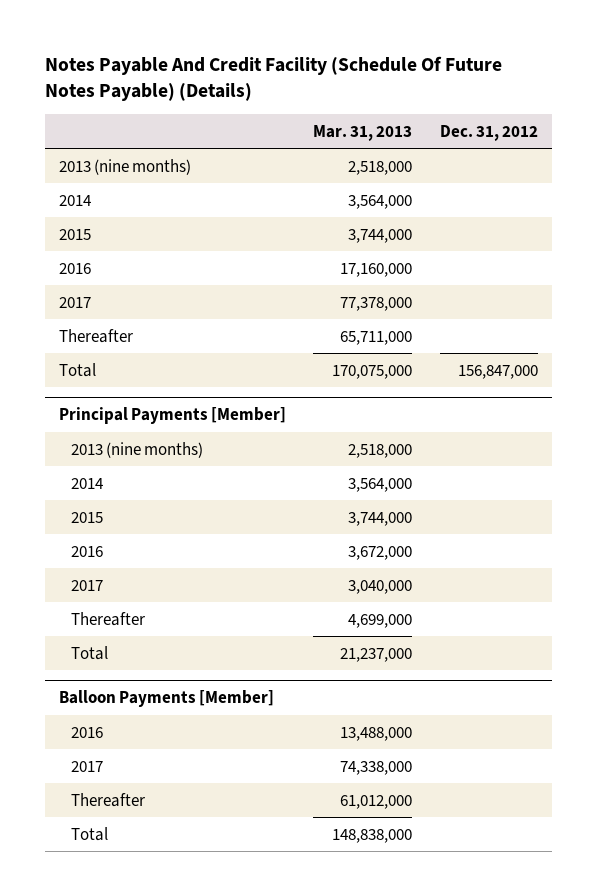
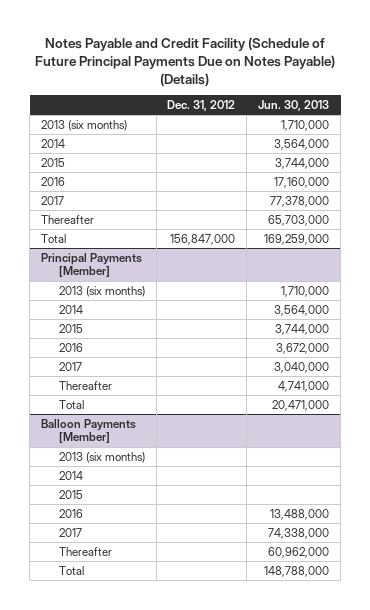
[44,56,502,102] Notes Payable And Credit Facility (Schedule Of Future Notes Payable) (Details) -> [35,36,336,86] Notes Payable and Credit Facility (Schedule of Future Principal Payments Due on Notes Payable) (Details)
[313,124,413,141] Mar. 31, 2013 -> none
none -> [258,99,330,111] Jun. 30, 2013
[58,158,191,175] 2013 (nine months) -> [40,119,127,131] 2013 (six months)
[71,441,204,458] 2013 (nine months) -> [58,285,145,297] 2013 (six months)
none -> [58,451,145,463] 2013 (six months)
none -> [58,470,83,480] 2014
none -> [58,489,83,499] 2015

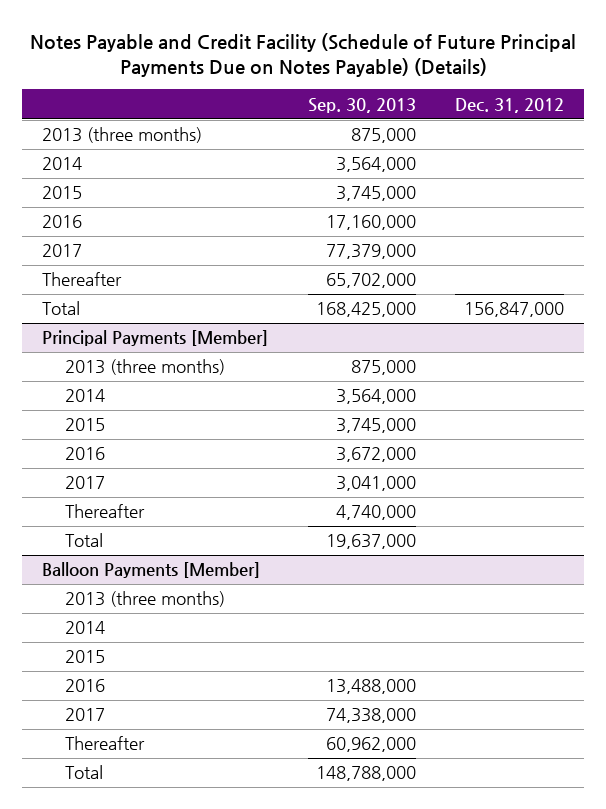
[258,99,330,111] Jun. 30, 2013 -> none
none -> [307,97,416,113] Sep. 30, 2013
[40,119,127,131] 2013 (six months) -> [41,127,202,144] 2013 (three months)
[58,285,145,297] 2013 (six months) -> [64,359,225,376] 2013 (three months)
[58,451,145,463] 2013 (six months) -> [64,591,225,608] 2013 (three months)

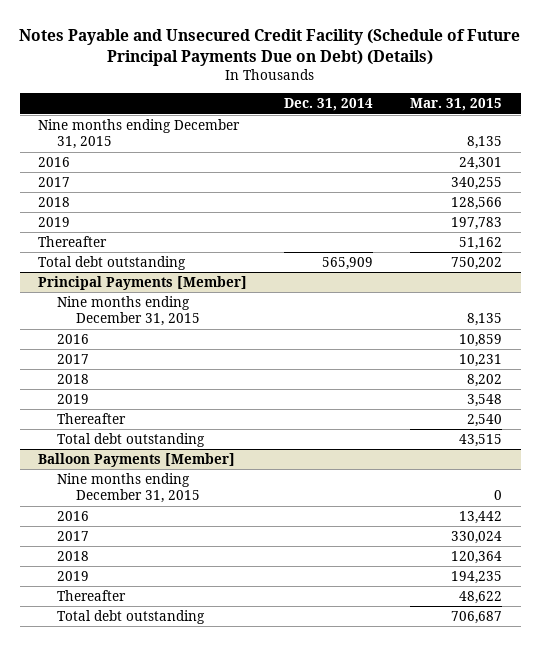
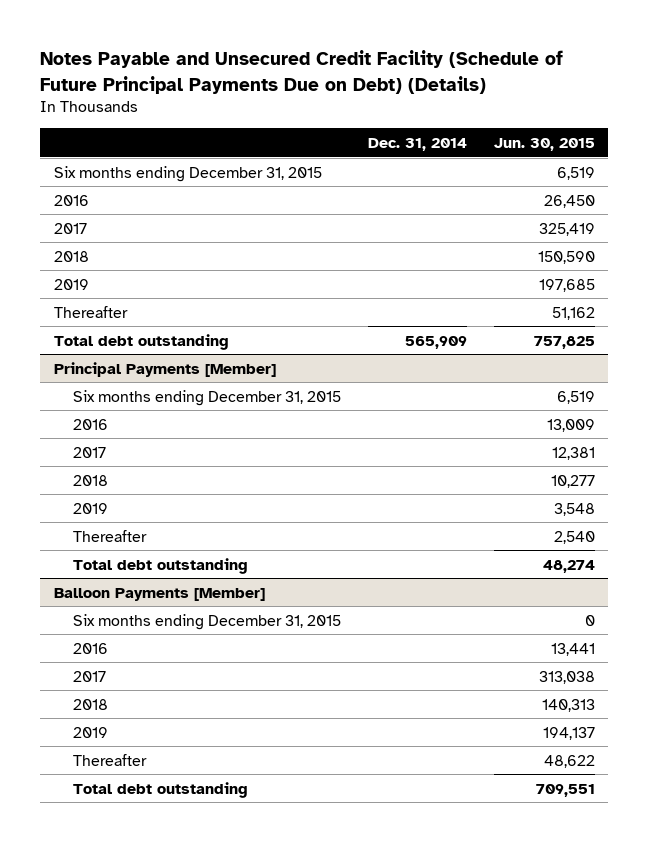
[410,98,503,112] Mar. 31, 2015 -> none
none -> [493,138,595,152] Jun. 30, 2015
[38,119,241,150] Nine months ending December 31, 2015 -> [53,165,322,182] Six months ending December 31, 2015
[57,296,201,327] Nine months ending December 31, 2015 -> [73,389,342,406] Six months ending December 31, 2015
[57,473,201,504] Nine months ending December 31, 2015 -> [73,613,342,630] Six months ending December 31, 2015

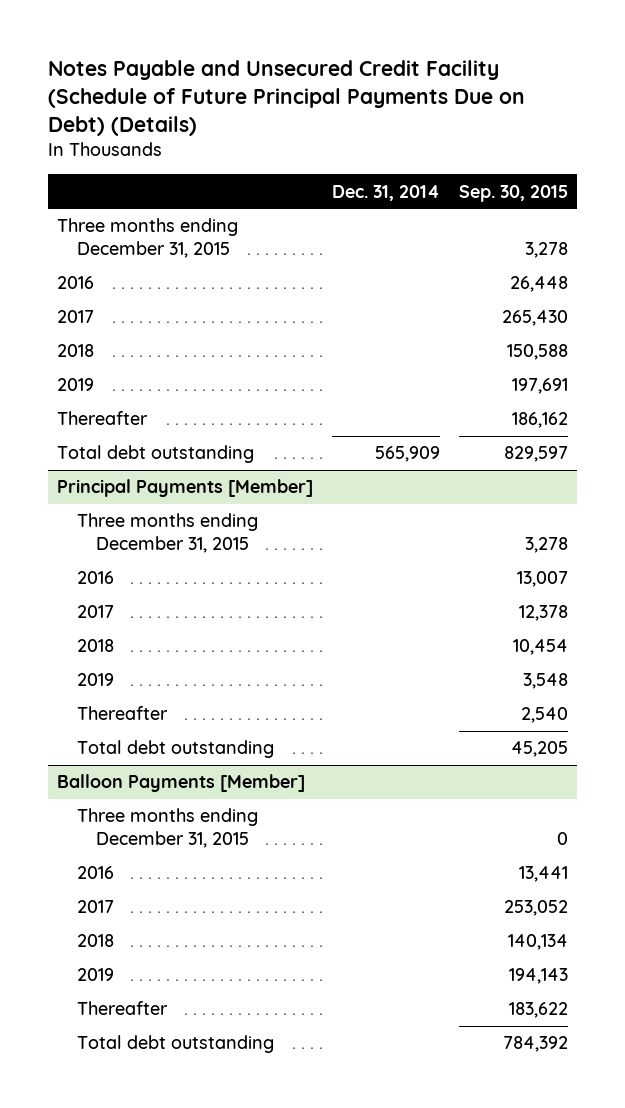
[493,138,595,152] Jun. 30, 2015 -> none
none -> [458,184,568,202] Sep. 30, 2015
[53,165,322,182] Six months ending December 31, 2015 -> [57,218,239,259] Three months ending December 31, 2015
[73,389,342,406] Six months ending December 31, 2015 -> [76,513,258,554] Three months ending December 31, 2015
[73,613,342,630] Six months ending December 31, 2015 -> [76,808,258,849] Three months ending December 31, 2015

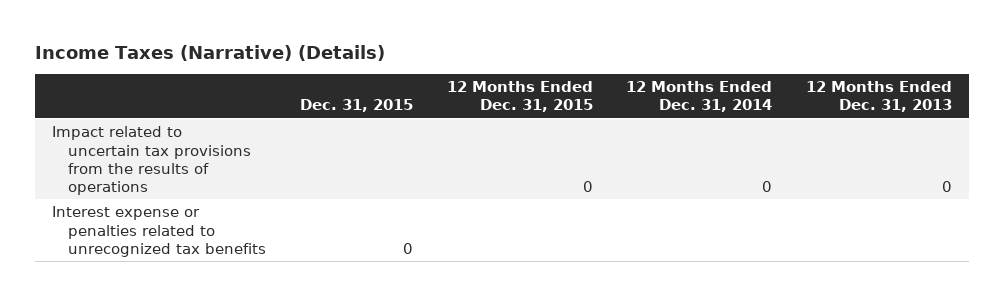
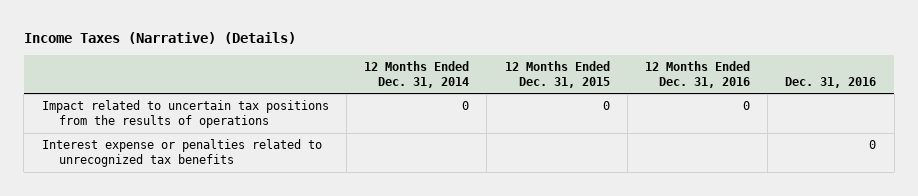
[300,99,414,113] Dec. 31, 2015 -> none
[806,81,953,113] 12 Months Ended Dec. 31, 2013 -> none
none -> [644,60,750,88] 12 Months Ended Dec. 31, 2016
none -> [785,76,877,88] Dec. 31, 2016
[51,126,252,195] Impact related to uncertain tax provisions from the results of operations -> [41,100,329,129] Impact related to uncertain tax positions from the results of operations

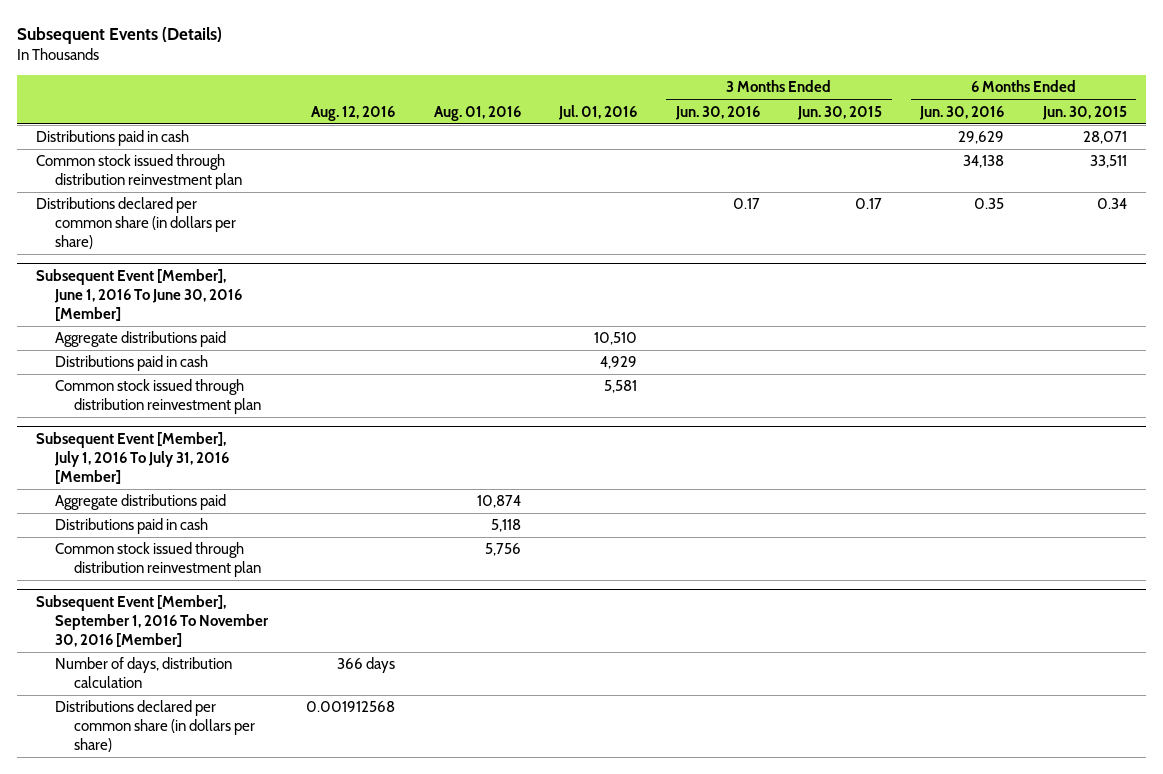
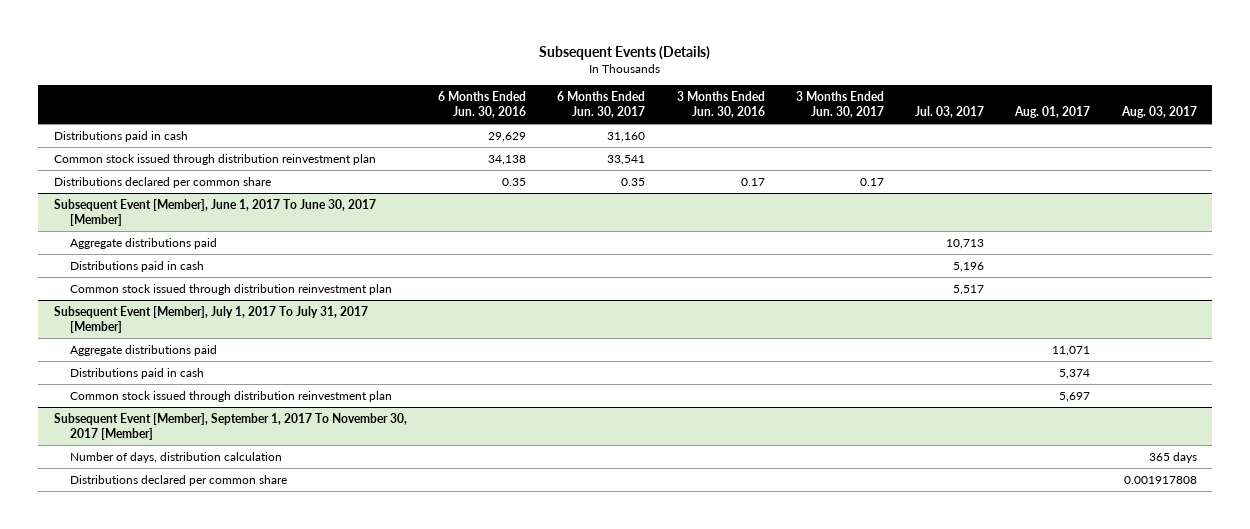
[311,105,396,121] Aug. 12, 2016 -> none
[433,105,521,121] Aug. 01, 2016 -> none
[558,104,638,120] Jul. 01, 2016 -> none
[797,105,883,120] Jun. 30, 2015 -> none
[1041,105,1127,120] Jun. 30, 2015 -> none
none -> [557,90,646,119] 6 Months Ended Jun. 30, 2017
none -> [795,90,884,119] 3 Months Ended Jun. 30, 2017
none -> [915,106,985,119] Jul. 03, 2017
none -> [1014,106,1091,119] Aug. 01, 2017
none -> [1120,106,1197,119] Aug. 03, 2017
[36,197,237,250] Distributions declared per common share (in dollars per share) -> [53,176,271,188] Distributions declared per common share
[36,268,243,321] Subsequent Event [Member], June 1, 2016 To June 30, 2016 [Member] -> [53,198,376,226] Subsequent Event [Member], June 1, 2017 To June 30, 2017 [Member]
[36,431,230,484] Subsequent Event [Member], July 1, 2016 To July 31, 2016 [Member] -> [53,305,368,333] Subsequent Event [Member], July 1, 2017 To July 31, 2017 [Member]
[36,594,270,647] Subsequent Event [Member], September 1, 2016 To November 30, 2016 [Member] -> [53,412,407,440] Subsequent Event [Member], September 1, 2017 To November 30, 2017 [Member]
[55,700,255,753] Distributions declared per common share (in dollars per share) -> [70,474,288,486] Distributions declared per common share

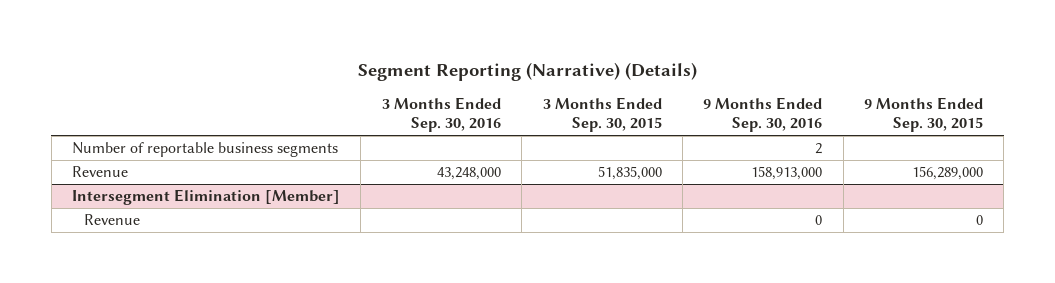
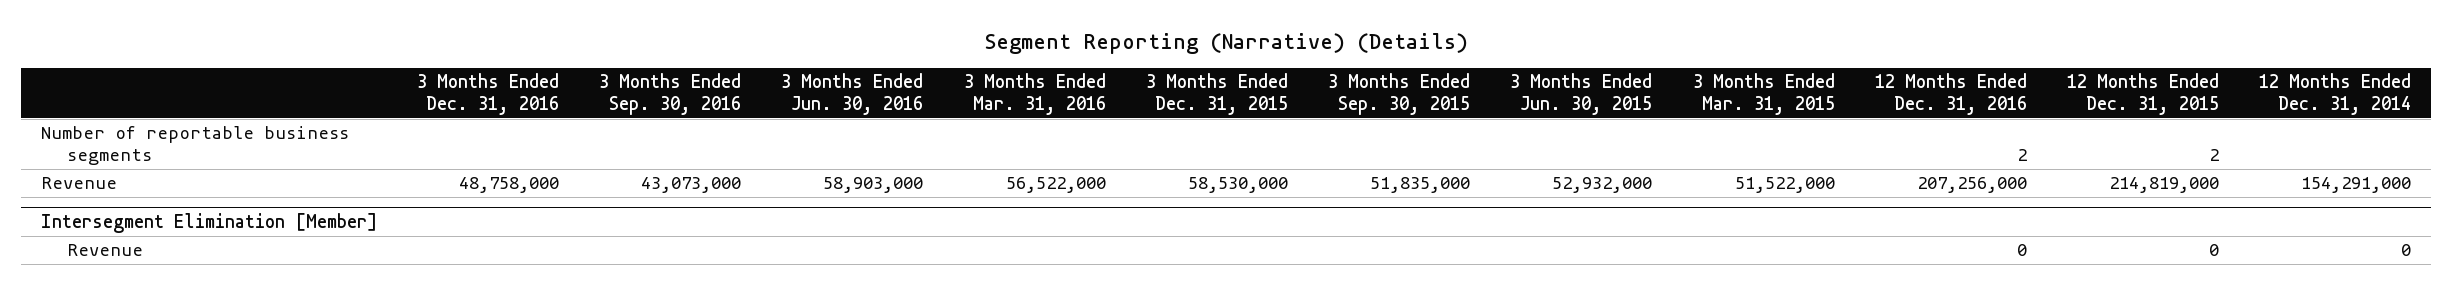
[703,97,823,133] 9 Months Ended Sep. 30, 2016 -> none
[863,97,983,133] 9 Months Ended Sep. 30, 2015 -> none
none -> [416,73,559,115] 3 Months Ended Dec. 31, 2016
none -> [781,73,924,115] 3 Months Ended Jun. 30, 2016
none -> [963,73,1106,115] 3 Months Ended Mar. 31, 2016
none -> [1145,73,1288,115] 3 Months Ended Dec. 31, 2015
none -> [1510,73,1653,115] 3 Months Ended Jun. 30, 2015
none -> [1692,73,1835,115] 3 Months Ended Mar. 31, 2015
none -> [1874,73,2027,115] 12 Months Ended Dec. 31, 2016
none -> [2067,73,2220,115] 12 Months Ended Dec. 31, 2015
none -> [2259,73,2412,115] 12 Months Ended Dec. 31, 2014
[436,167,501,181] 43,248,000 -> [641,177,742,194] 43,073,000

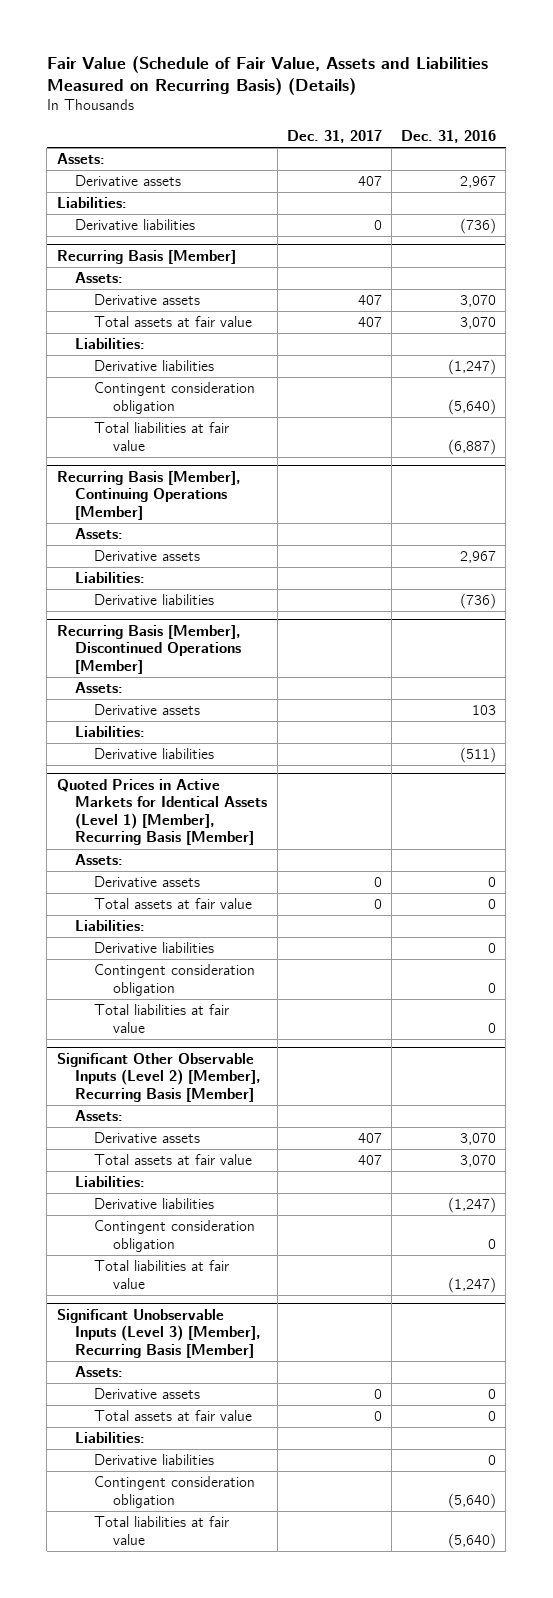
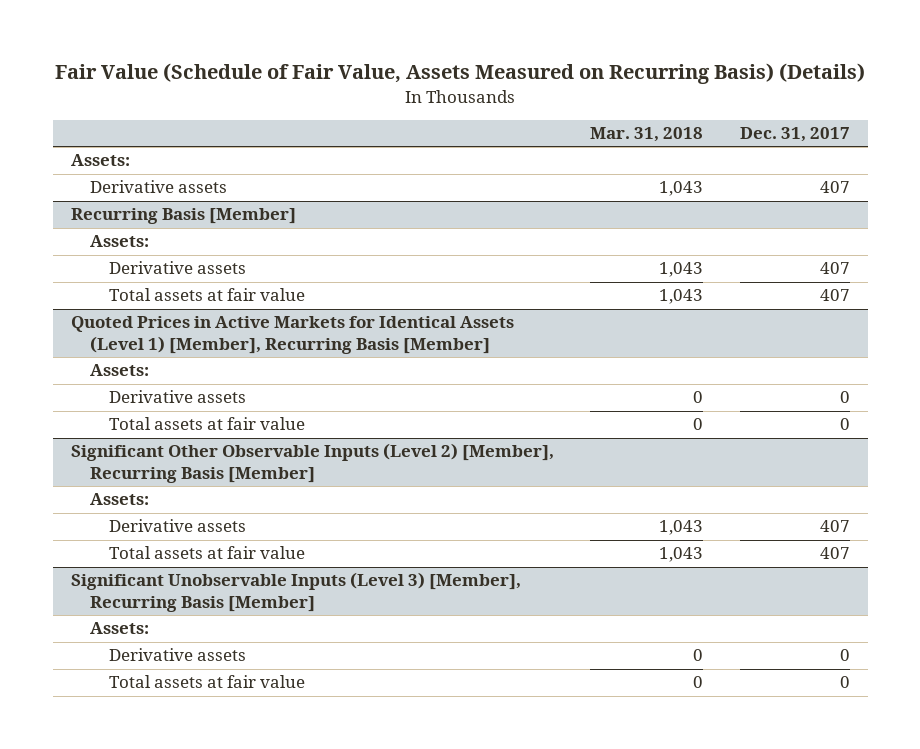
[46,56,488,96] Fair Value (Schedule of Fair Value, Assets and Liabilities Measured on Recurring Basis) (Details) -> [55,63,866,85] Fair Value (Schedule of Fair Value, Assets Measured on Recurring Basis) (Details)
[401,129,497,143] Dec. 31, 2016 -> none
none -> [590,127,704,143] Mar. 31, 2018
[56,197,127,209] Liabilities: -> none
[75,219,196,231] Derivative liabilities -> none
[75,338,146,350] Liabilities: -> none
[94,360,215,372] Derivative liabilities -> none
[94,382,256,414] Contingent consideration obligation -> none
[94,422,230,451] Total liabilities at fair value -> none
[56,470,241,520] Recurring Basis [Member], Continuing Operations [Member] -> none
[75,528,124,540] Assets: -> none
[94,550,201,562] Derivative assets -> none
[75,572,146,584] Liabilities: -> none
[94,594,215,606] Derivative liabilities -> none
[56,624,242,674] Recurring Basis [Member], Discontinued Operations [Member] -> none
[75,682,124,694] Assets: -> none
[94,704,201,716] Derivative assets -> none
[75,726,146,738] Liabilities: -> none
[94,748,215,760] Derivative liabilities -> none
[75,920,146,932] Liabilities: -> none
[94,942,215,954] Derivative liabilities -> none
[94,964,256,996] Contingent consideration obligation -> none
[94,1004,230,1033] Total liabilities at fair value -> none
[75,1176,146,1188] Liabilities: -> none
[94,1198,215,1210] Derivative liabilities -> none
[94,1220,256,1252] Contingent consideration obligation -> none
[94,1260,230,1289] Total liabilities at fair value -> none
[75,1432,146,1444] Liabilities: -> none
[94,1454,215,1466] Derivative liabilities -> none
[94,1476,256,1508] Contingent consideration obligation -> none
[94,1516,230,1545] Total liabilities at fair value -> none

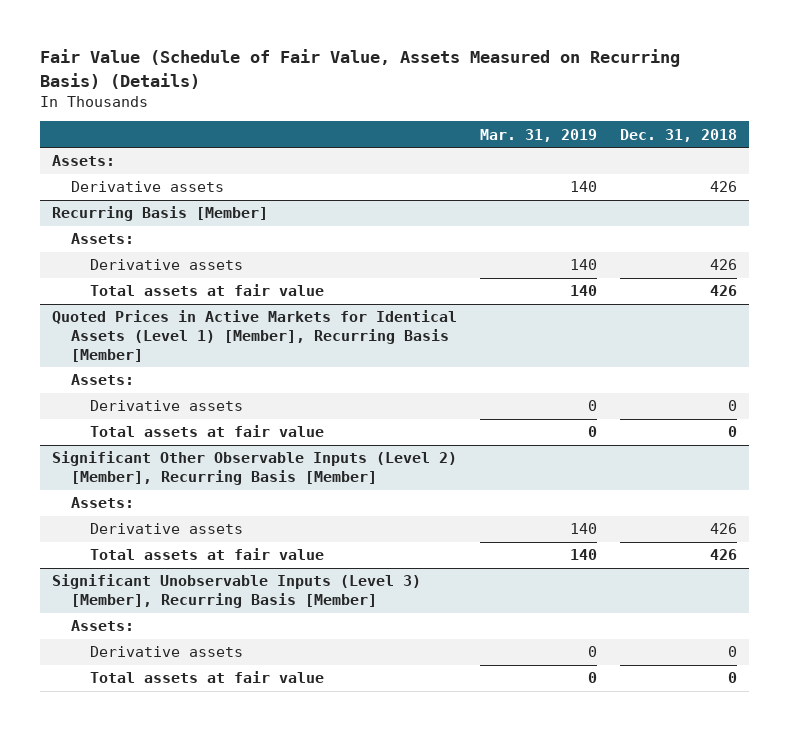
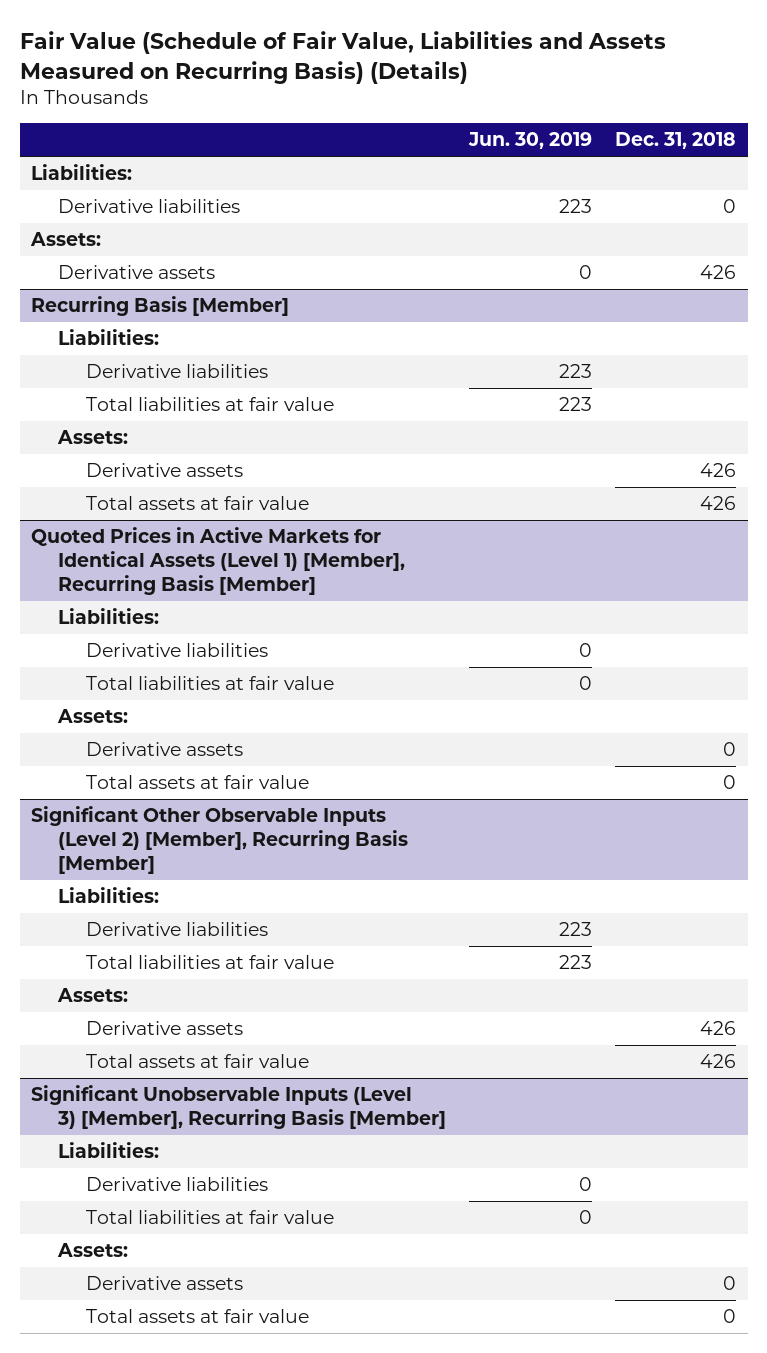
[40,49,681,89] Fair Value (Schedule of Fair Value, Assets Measured on Recurring Basis) (Details) -> [19,31,666,84] Fair Value (Schedule of Fair Value, Liabilities and Assets Measured on Recurring Basis) (Details)
[479,128,597,142] Mar. 31, 2019 -> none
none -> [468,132,593,150] Jun. 30, 2019
none -> [31,164,133,181] Liabilities:
none -> [58,199,241,214] Derivative liabilities
none -> [58,329,160,346] Liabilities:
none -> [85,364,268,379] Derivative liabilities
none -> [85,397,334,412] Total liabilities at fair value
none -> [58,608,160,625] Liabilities:
none -> [85,643,268,658] Derivative liabilities
none -> [85,676,334,691] Total liabilities at fair value
none -> [58,887,160,904] Liabilities:
none -> [85,922,268,937] Derivative liabilities
none -> [85,955,334,970] Total liabilities at fair value
none -> [58,1142,160,1159] Liabilities:
none -> [85,1177,268,1192] Derivative liabilities
none -> [85,1210,334,1225] Total liabilities at fair value

